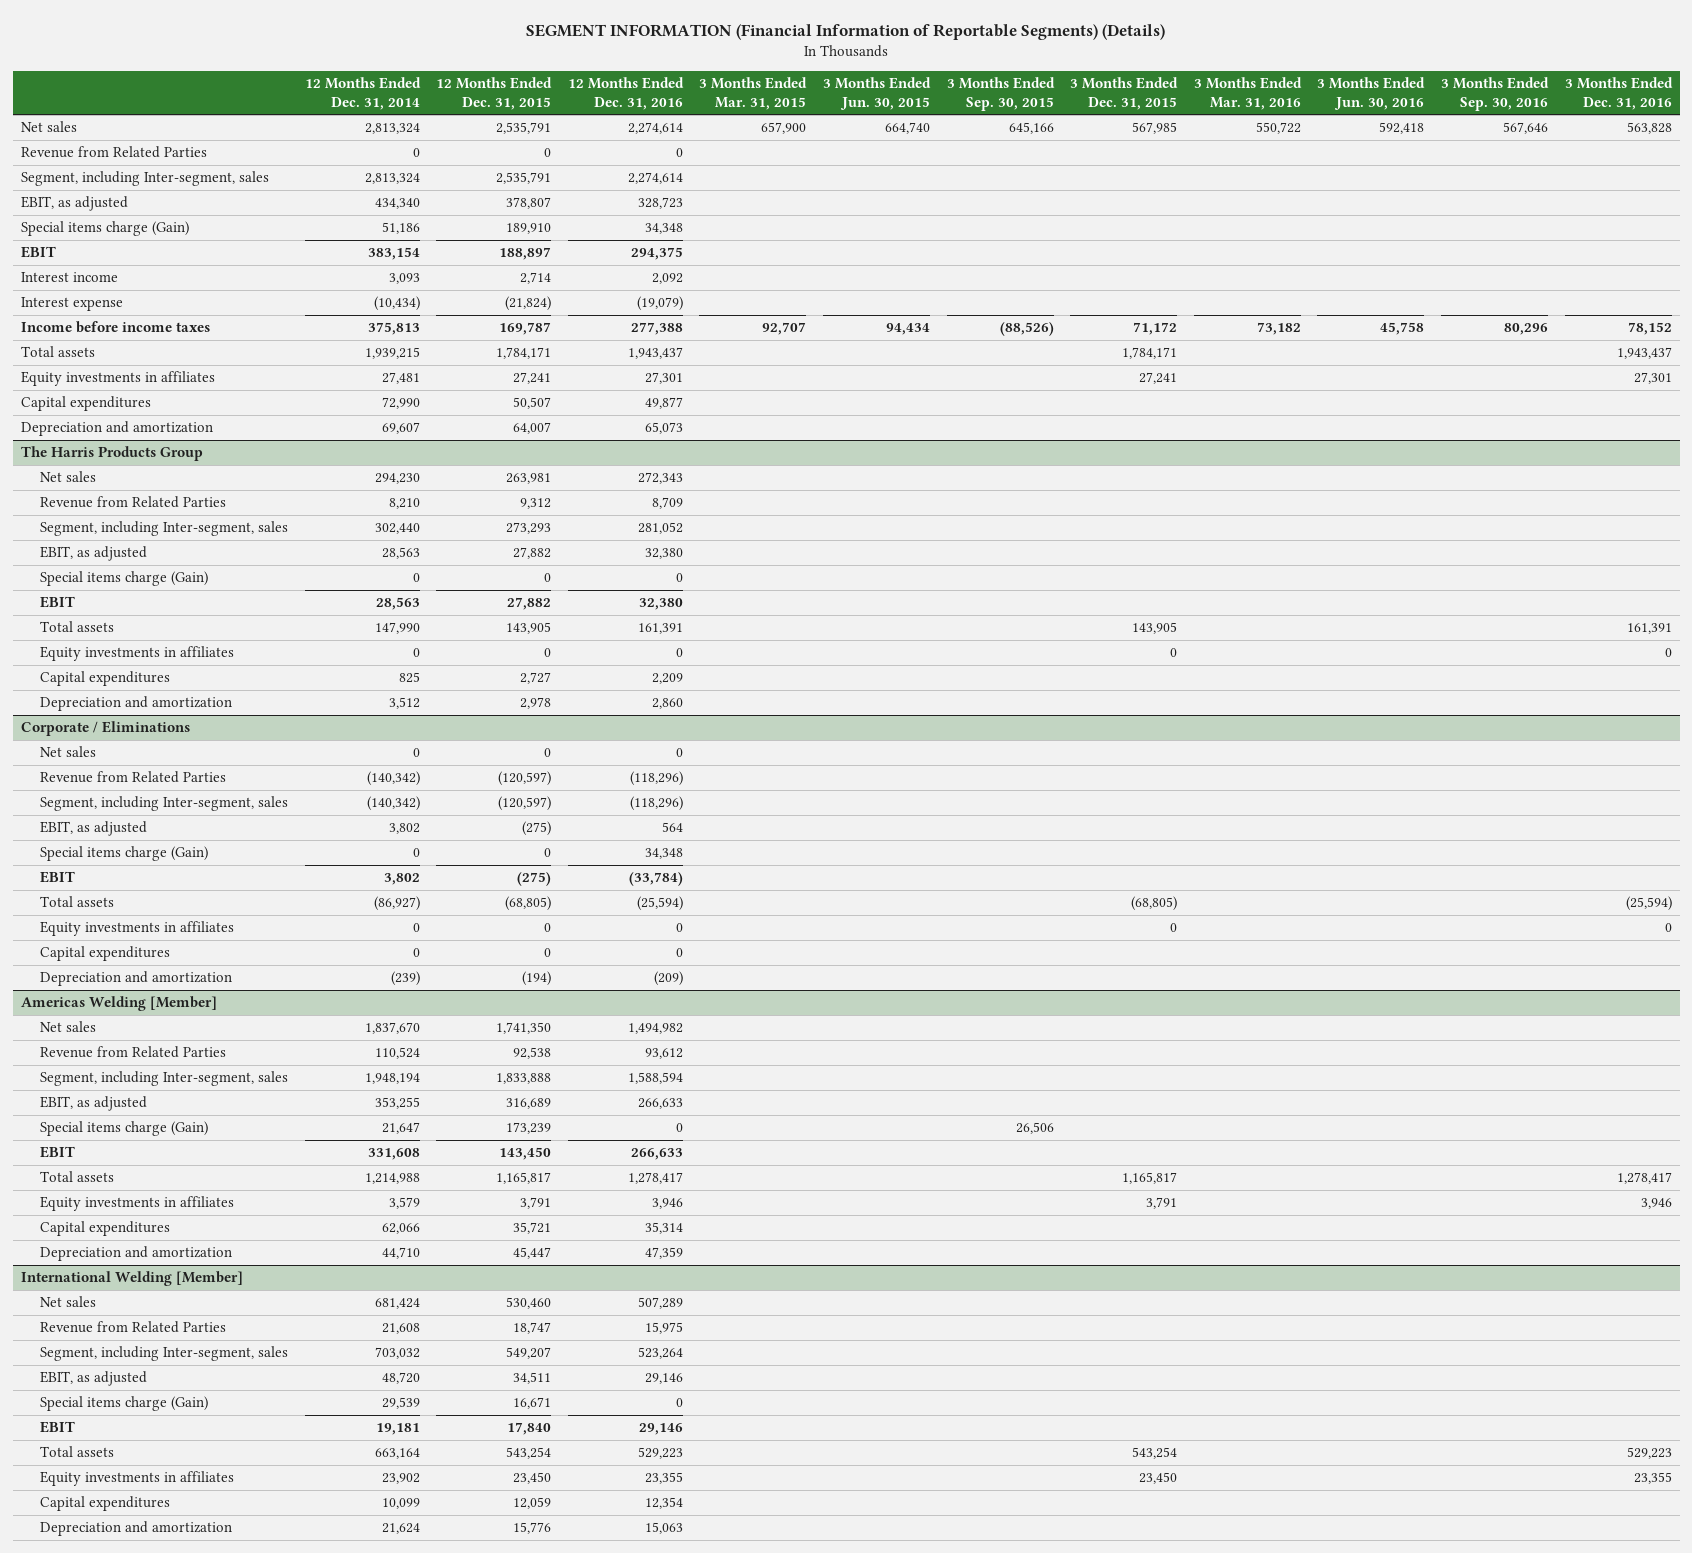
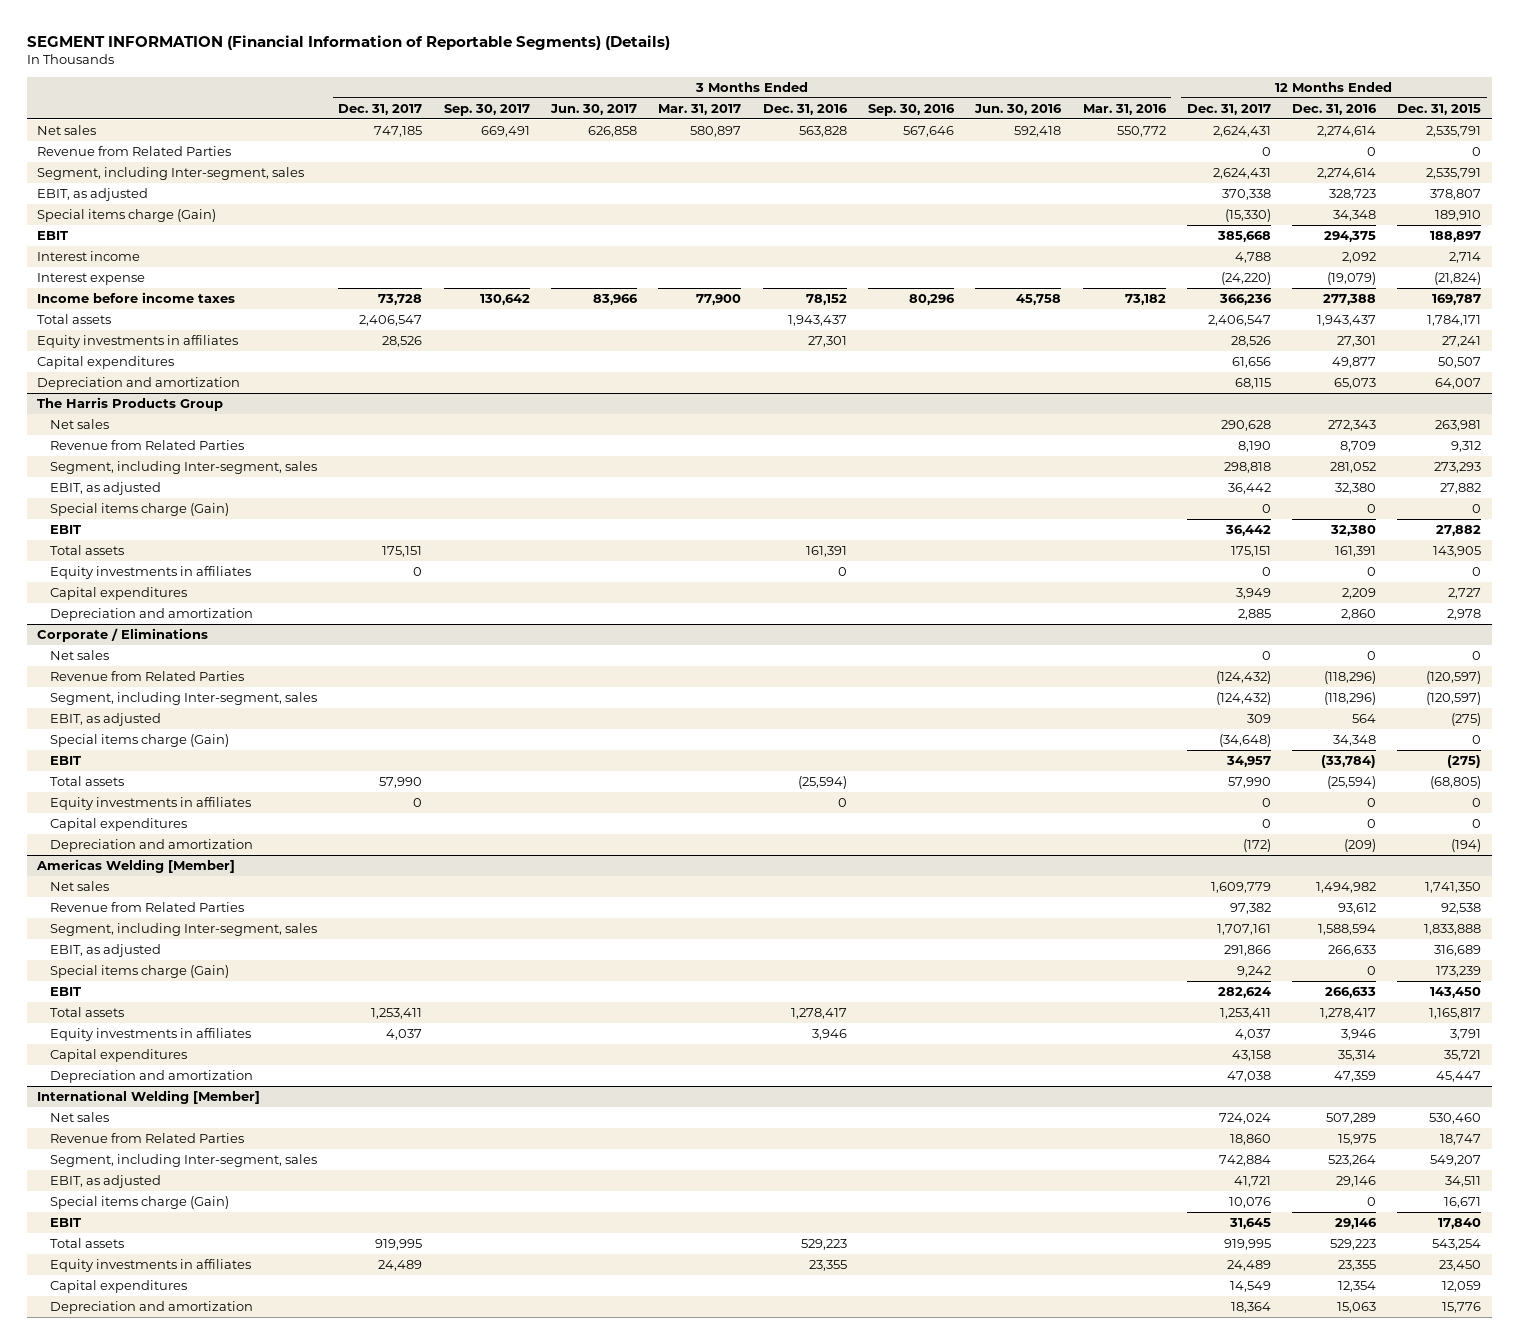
[304,77,421,110] 12 Months Ended Dec. 31, 2014 -> none
[699,77,808,110] 3 Months Ended Mar. 31, 2015 -> none
[823,77,932,110] 3 Months Ended Jun. 30, 2015 -> none
[946,77,1055,111] 3 Months Ended Sep. 30, 2015 -> none
[1070,77,1179,110] 3 Months Ended Dec. 31, 2015 -> none
none -> [338,103,423,115] Dec. 31, 2017
none -> [443,103,530,116] Sep. 30, 2017
none -> [550,103,638,115] Jun. 30, 2017
none -> [658,103,742,115] Mar. 31, 2017
none -> [1186,103,1271,115] Dec. 31, 2017
[1255,122,1301,135] 550,722 -> [1116,125,1166,137] 550,772

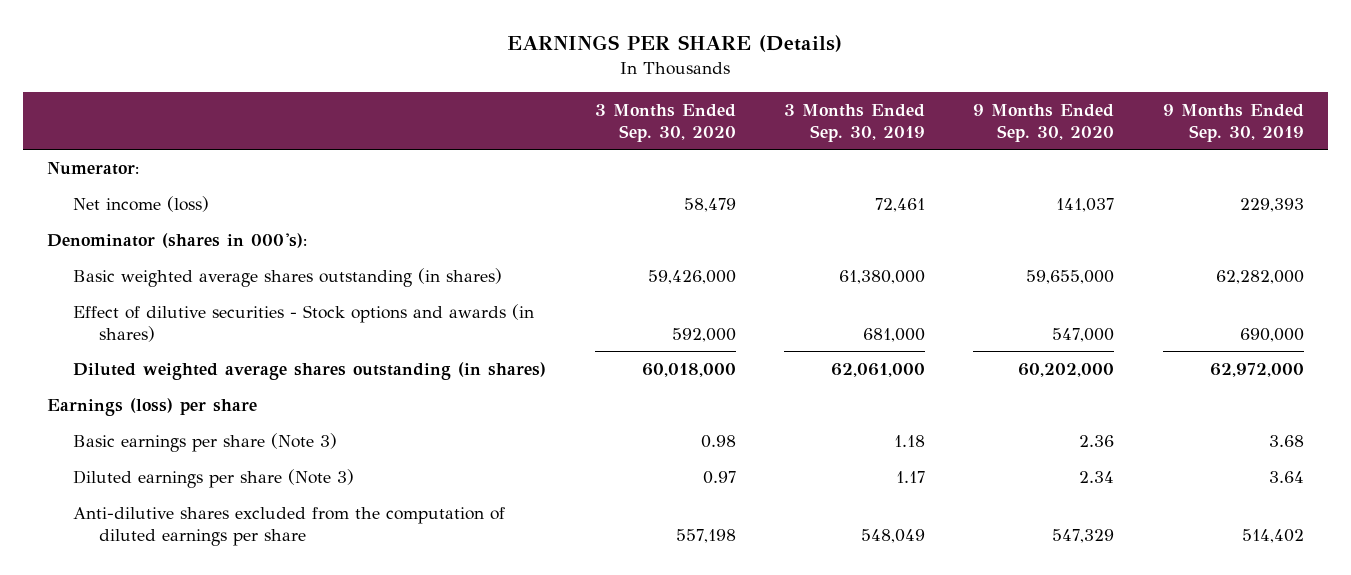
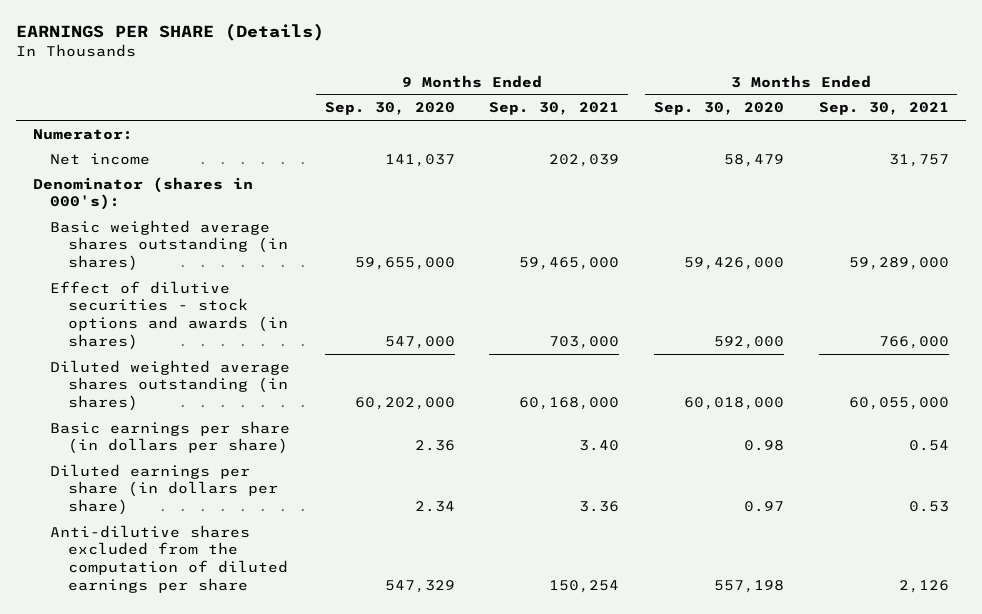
[783,103,925,142] 3 Months Ended Sep. 30, 2019 -> none
[1162,103,1304,142] 9 Months Ended Sep. 30, 2019 -> none
none -> [489,102,620,116] Sep. 30, 2021
none -> [818,102,949,116] Sep. 30, 2021
[73,195,210,212] Net income (loss) -> [50,152,151,165] Net income
[73,303,535,342] Effect of dilutive securities - Stock options and awards (in shares) -> [50,280,288,351] Effect of dilutive securities - stock options and awards (in shares)
[47,397,258,416] Earnings (loss) per share -> none
[73,432,338,452] Basic earnings per share (Note 3) -> [50,420,291,455] Basic earnings per share (in dollars per share)
[73,468,355,488] Diluted earnings per share (Note 3) -> [50,463,278,516] Diluted earnings per share (in dollars per share)

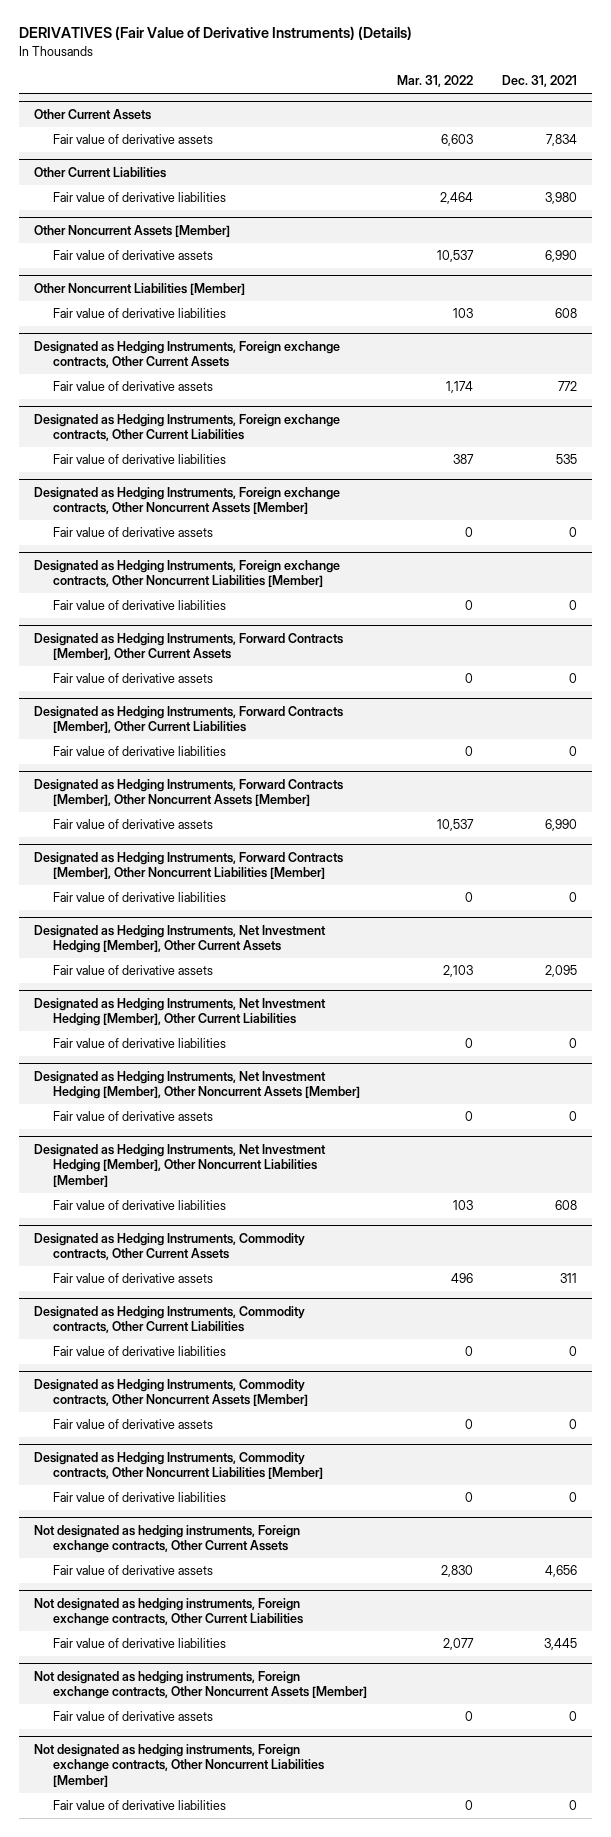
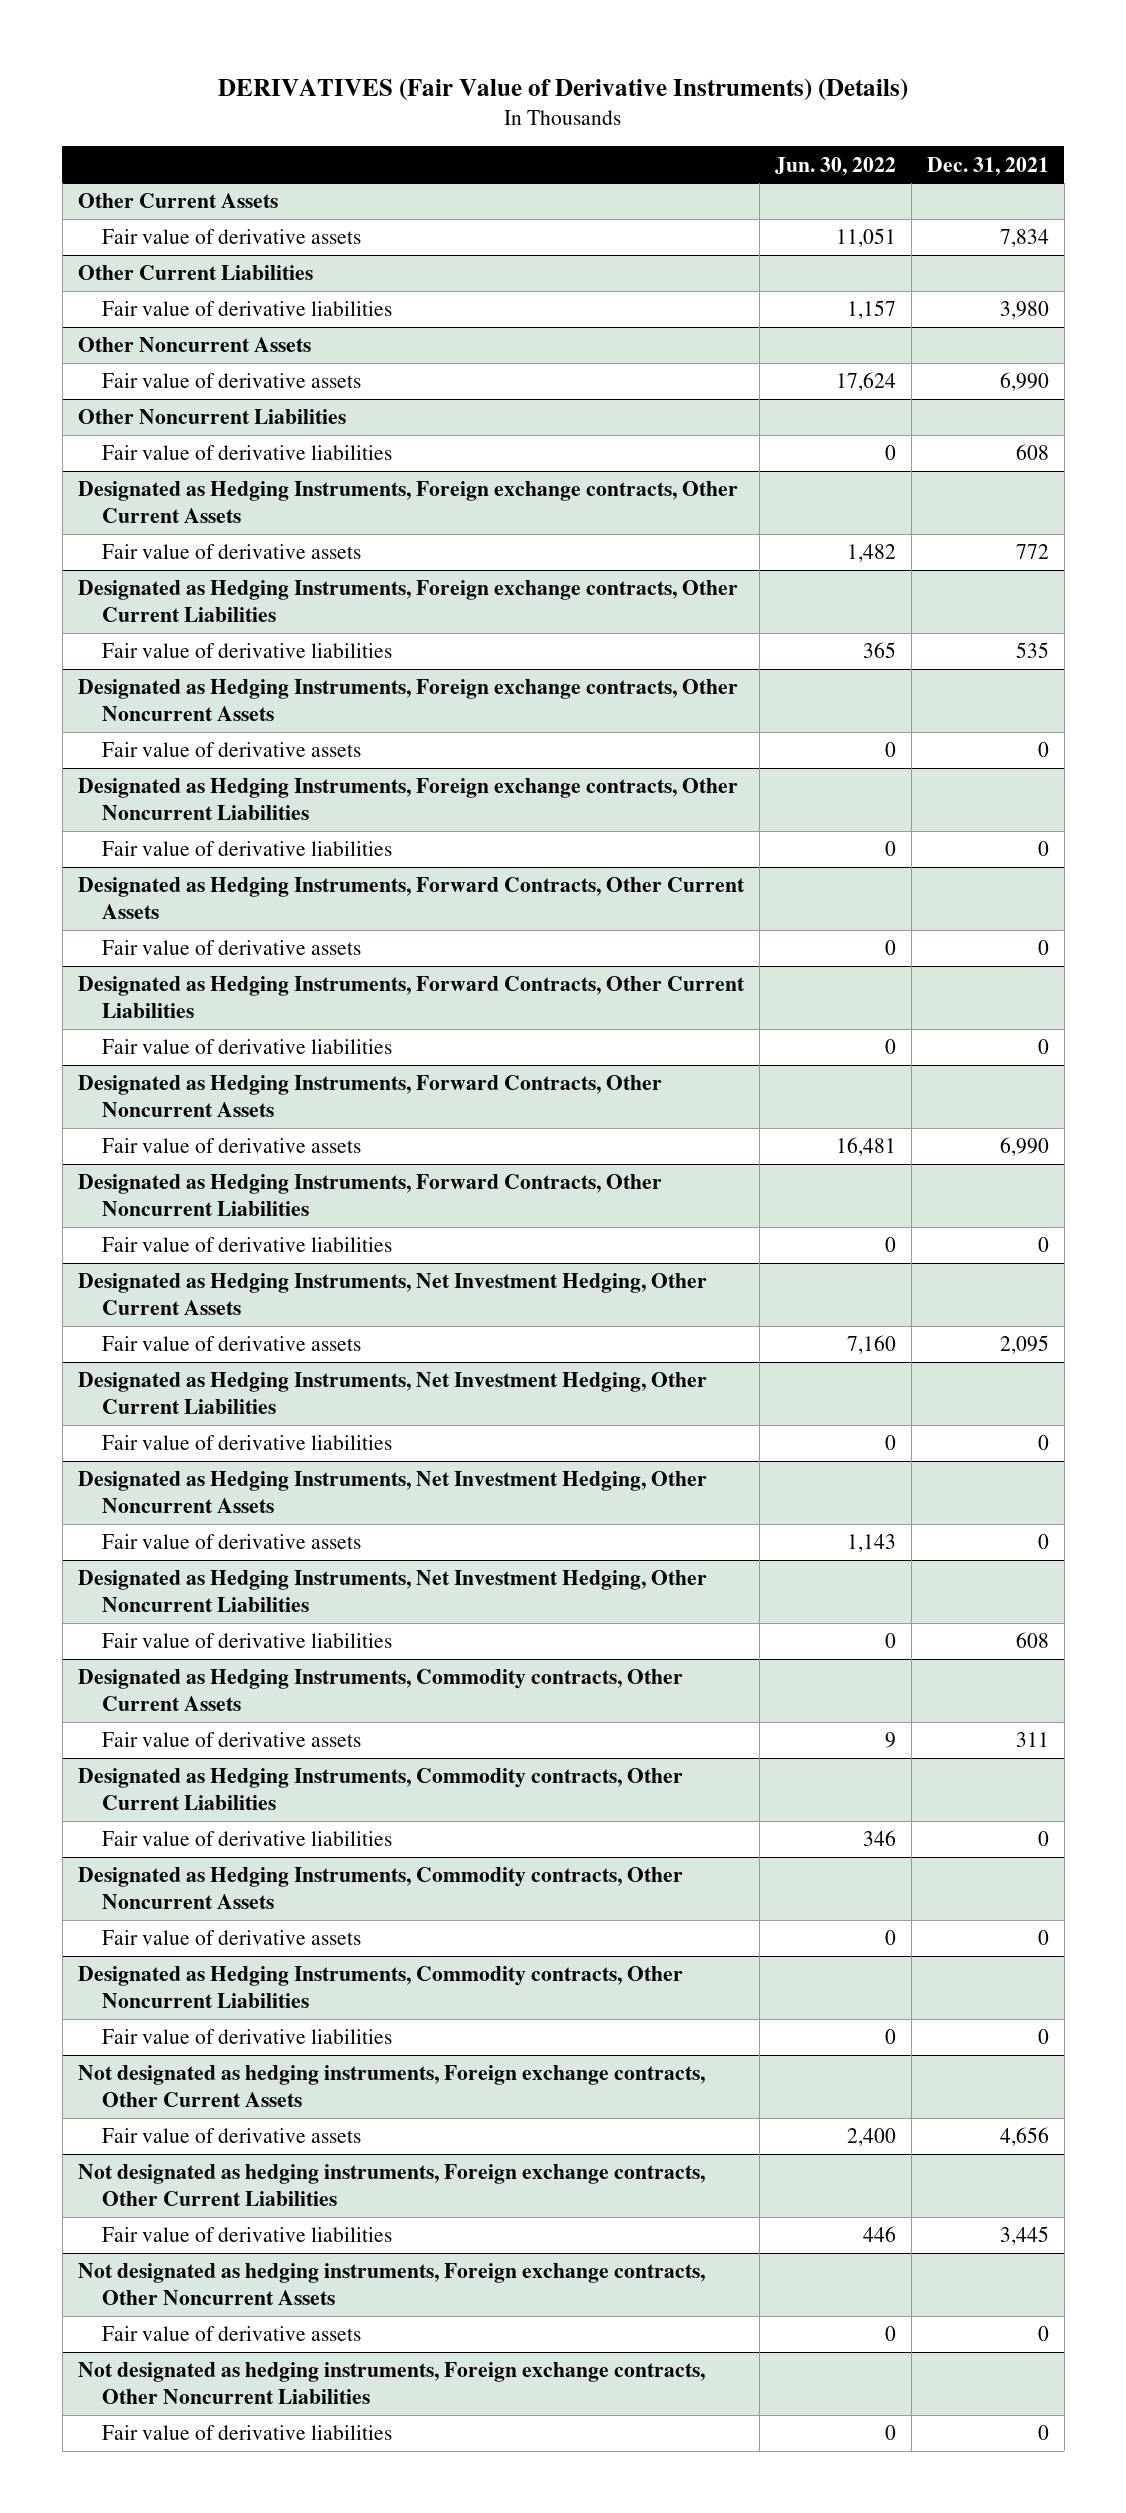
[396,75,473,88] Mar. 31, 2022 -> none
none -> [774,156,896,176] Jun. 30, 2022
[33,224,230,237] Other Noncurrent Assets [Member] -> [77,337,311,353] Other Noncurrent Assets
[33,282,245,295] Other Noncurrent Liabilities [Member] -> [77,409,346,425] Other Noncurrent Liabilities
[33,486,340,515] Designated as Hedging Instruments, Foreign exchange contracts, Other Noncurrent Assets [Member] -> [77,679,738,722] Designated as Hedging Instruments, Foreign exchange contracts, Other Noncurrent Assets
[33,559,340,588] Designated as Hedging Instruments, Foreign exchange contracts, Other Noncurrent Liabilities [Member] -> [77,778,738,821] Designated as Hedging Instruments, Foreign exchange contracts, Other Noncurrent Liabilities
[33,632,343,661] Designated as Hedging Instruments, Forward Contracts [Member], Other Current Assets -> [77,877,745,920] Designated as Hedging Instruments, Forward Contracts, Other Current Assets
[33,705,343,734] Designated as Hedging Instruments, Forward Contracts [Member], Other Current Liabilities -> [77,976,745,1019] Designated as Hedging Instruments, Forward Contracts, Other Current Liabilities
[33,778,343,807] Designated as Hedging Instruments, Forward Contracts [Member], Other Noncurrent Assets [Member] -> [77,1075,662,1118] Designated as Hedging Instruments, Forward Contracts, Other Noncurrent Assets
[33,851,343,880] Designated as Hedging Instruments, Forward Contracts [Member], Other Noncurrent Liabilities [Member] -> [77,1174,662,1217] Designated as Hedging Instruments, Forward Contracts, Other Noncurrent Liabilities
[33,924,326,954] Designated as Hedging Instruments, Net Investment Hedging [Member], Other Current Assets -> [77,1273,707,1316] Designated as Hedging Instruments, Net Investment Hedging, Other Current Assets
[33,997,326,1027] Designated as Hedging Instruments, Net Investment Hedging [Member], Other Current Liabilities -> [77,1372,707,1415] Designated as Hedging Instruments, Net Investment Hedging, Other Current Liabilities
[33,1070,360,1100] Designated as Hedging Instruments, Net Investment Hedging [Member], Other Noncurrent Assets [Member] -> [77,1471,707,1514] Designated as Hedging Instruments, Net Investment Hedging, Other Noncurrent Assets
[33,1143,326,1187] Designated as Hedging Instruments, Net Investment Hedging [Member], Other Noncurrent Liabilities [Member] -> [77,1570,707,1613] Designated as Hedging Instruments, Net Investment Hedging, Other Noncurrent Liabilities
[33,1378,308,1407] Designated as Hedging Instruments, Commodity contracts, Other Noncurrent Assets [Member] -> [77,1867,683,1910] Designated as Hedging Instruments, Commodity contracts, Other Noncurrent Assets
[33,1451,323,1480] Designated as Hedging Instruments, Commodity contracts, Other Noncurrent Liabilities [Member] -> [77,1966,683,2009] Designated as Hedging Instruments, Commodity contracts, Other Noncurrent Liabilities
[33,1670,367,1700] Not designated as hedging instruments, Foreign exchange contracts, Other Noncurrent Assets [Member] -> [77,2263,705,2306] Not designated as hedging instruments, Foreign exchange contracts, Other Noncurrent Assets
[33,1743,324,1787] Not designated as hedging instruments, Foreign exchange contracts, Other Noncurrent Liabilities [Member] -> [77,2362,705,2405] Not designated as hedging instruments, Foreign exchange contracts, Other Noncurrent Liabilities

